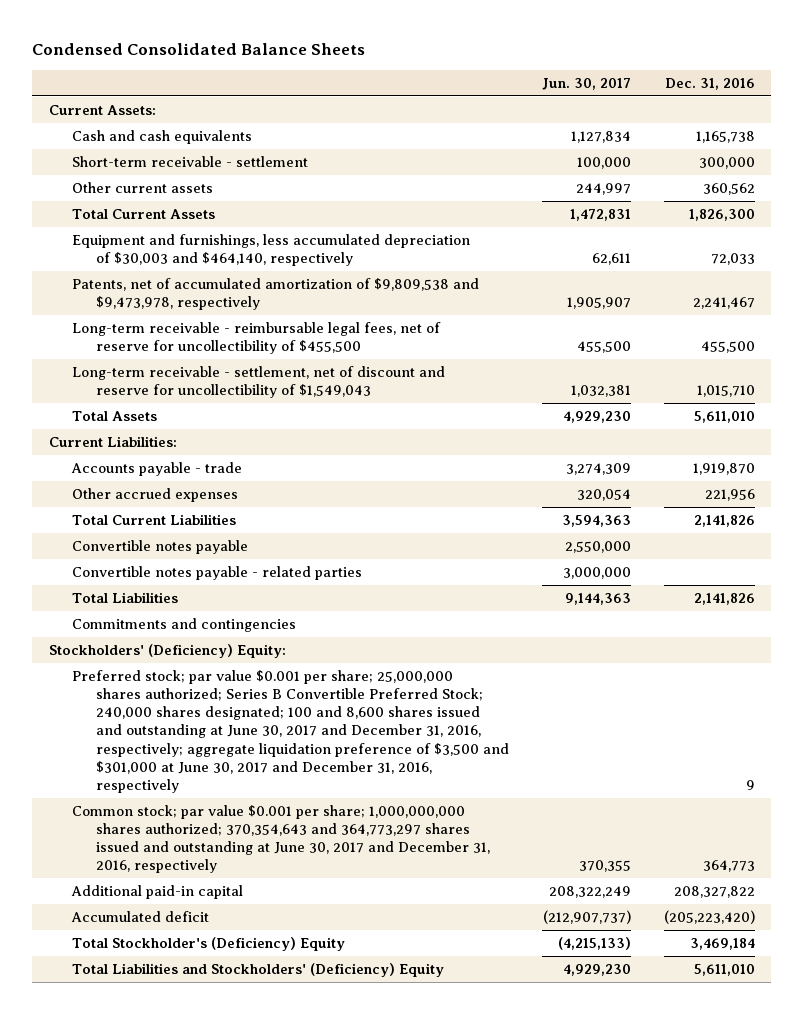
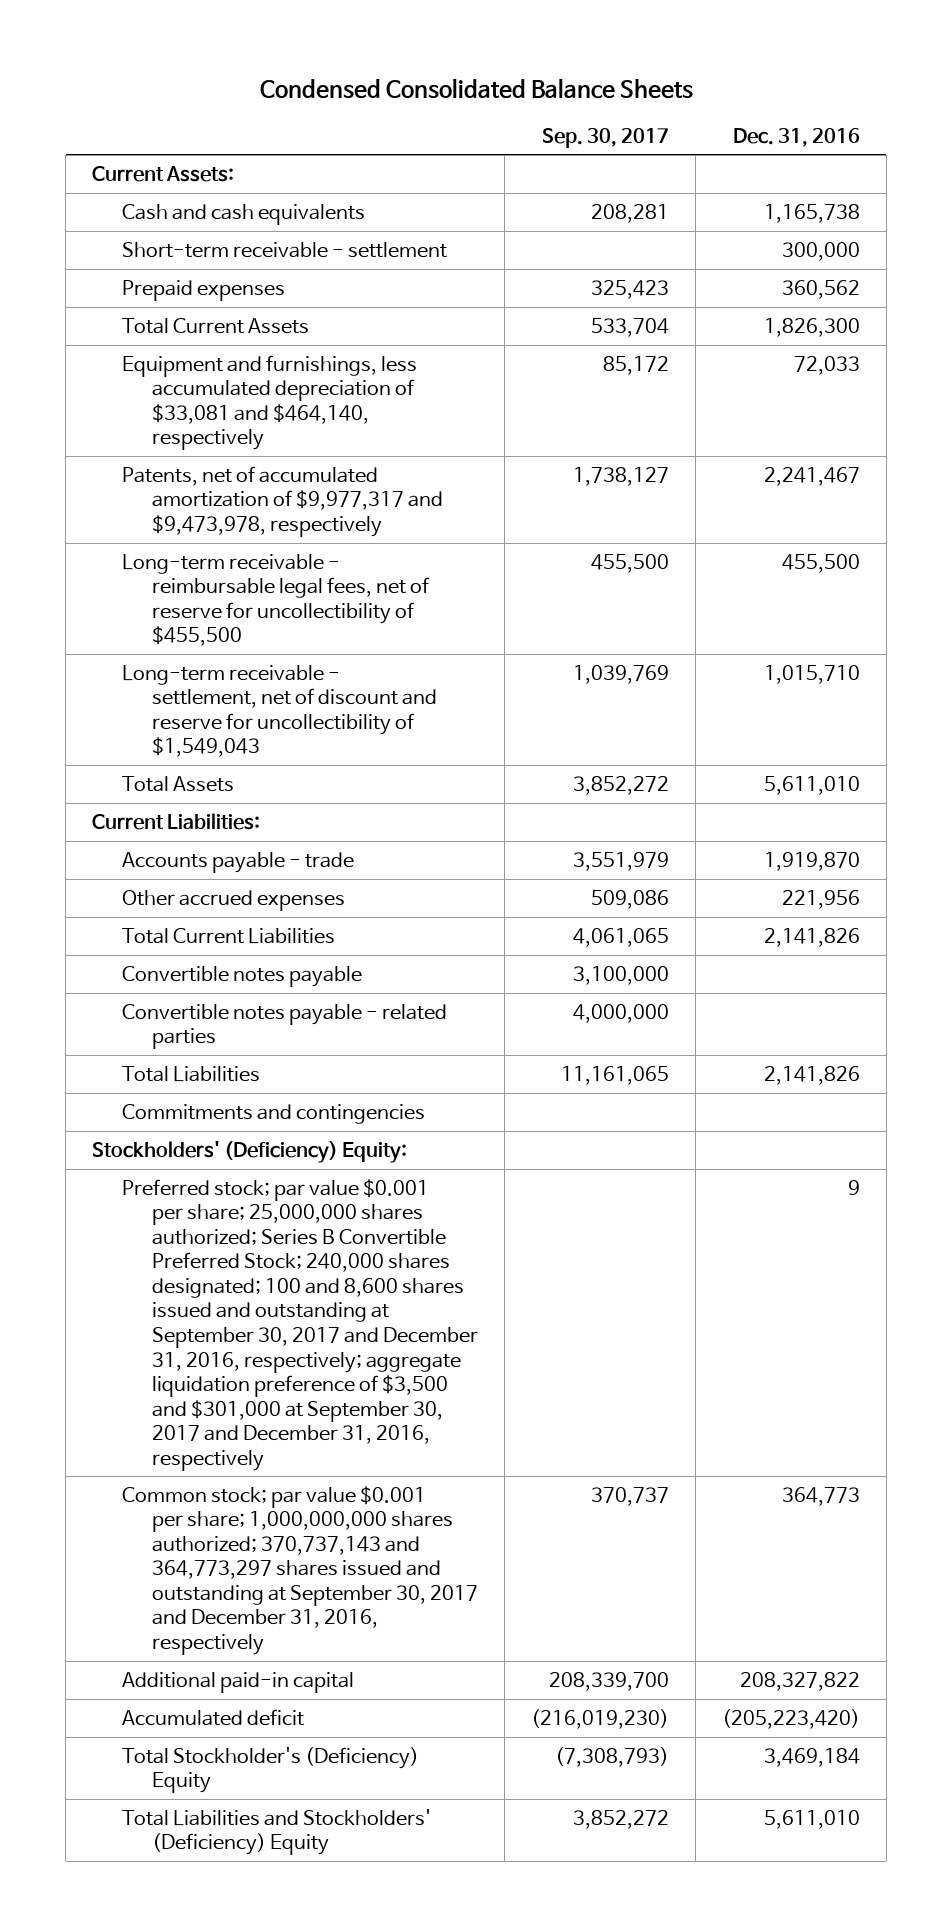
[541,77,631,90] Jun. 30, 2017 -> none
none -> [541,127,669,148] Sep. 30, 2017
[72,181,214,193] Other current assets -> [122,279,286,301] Prepaid expenses
[72,233,471,267] Equipment and furnishings, less accumulated depreciation of $30,003 and $464,140, respectively -> [122,354,418,451] Equipment and furnishings, less accumulated depreciation of $33,081 and $464,140, respectively
[72,277,480,311] Patents, net of accumulated amortization of $9,809,538 and $9,473,978, respectively -> [122,465,443,537] Patents, net of accumulated amortization of $9,977,317 and $9,473,978, respectively
[72,669,509,793] Preferred stock; par value $0.001 per share; 25,000,000 shares authorized; Series B Convertible Preferred Stock; 240,000 shares designated; 100 and 8,600 shares issued and outstanding at June 30, 2017 and December 31, 2016, respectively; aggregate liquidation preference of $3,500 and $301,000 at June 30, 2017 and December 31, 2016, respectively -> [122,1178,478,1471] Preferred stock; par value $0.001 per share; 25,000,000 shares authorized; Series B Convertible Preferred Stock; 240,000 shares designated; 100 and 8,600 shares issued and outstanding at September 30, 2017 and December 31, 2016, respectively; aggregate liquidation preference of $3,500 and $301,000 at September 30, 2017 and December 31, 2016, respectively
[72,804,490,874] Common stock; par value $0.001 per share; 1,000,000,000 shares authorized; 370,354,643 and 364,773,297 shares issued and outstanding at June 30, 2017 and December 31, 2016, respectively -> [122,1485,478,1655] Common stock; par value $0.001 per share; 1,000,000,000 shares authorized; 370,737,143 and 364,773,297 shares issued and outstanding at September 30, 2017 and December 31, 2016, respectively

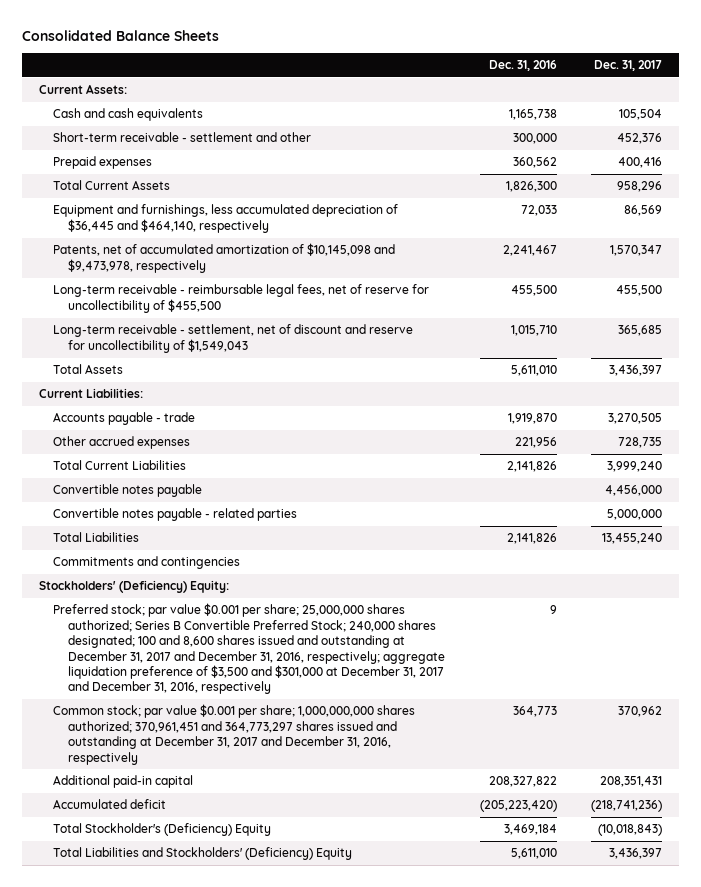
[260,77,694,99] Condensed Consolidated Balance Sheets -> [21,29,219,41] Consolidated Balance Sheets
[541,127,669,148] Sep. 30, 2017 -> none
none -> [593,60,662,72] Dec. 31, 2017
[122,241,448,258] Short-term receivable - settlement -> [53,132,312,143] Short-term receivable - settlement and other
[122,354,418,451] Equipment and furnishings, less accumulated depreciation of $33,081 and $464,140, respectively -> [53,204,399,233] Equipment and furnishings, less accumulated depreciation of $36,445 and $464,140, respectively
[122,465,443,537] Patents, net of accumulated amortization of $9,977,317 and $9,473,978, respectively -> [53,243,396,273] Patents, net of accumulated amortization of $10,145,098 and $9,473,978, respectively
[122,1178,478,1471] Preferred stock; par value $0.001 per share; 25,000,000 shares authorized; Series B Convertible Preferred Stock; 240,000 shares designated; 100 and 8,600 shares issued and outstanding at September 30, 2017 and December 31, 2016, respectively; aggregate liquidation preference of $3,500 and $301,000 at September 30, 2017 and December 31, 2016, respectively -> [53,603,446,695] Preferred stock; par value $0.001 per share; 25,000,000 shares authorized; Series B Convertible Preferred Stock; 240,000 shares designated; 100 and 8,600 shares issued and outstanding at December 31, 2017 and December 31, 2016, respectively; aggregate liquidation preference of $3,500 and $301,000 at December 31, 2017 and December 31, 2016, respectively
[122,1485,478,1655] Common stock; par value $0.001 per share; 1,000,000,000 shares authorized; 370,737,143 and 364,773,297 shares issued and outstanding at September 30, 2017 and December 31, 2016, respectively -> [53,704,416,765] Common stock; par value $0.001 per share; 1,000,000,000 shares authorized; 370,961,451 and 364,773,297 shares issued and outstanding at December 31, 2017 and December 31, 2016, respectively

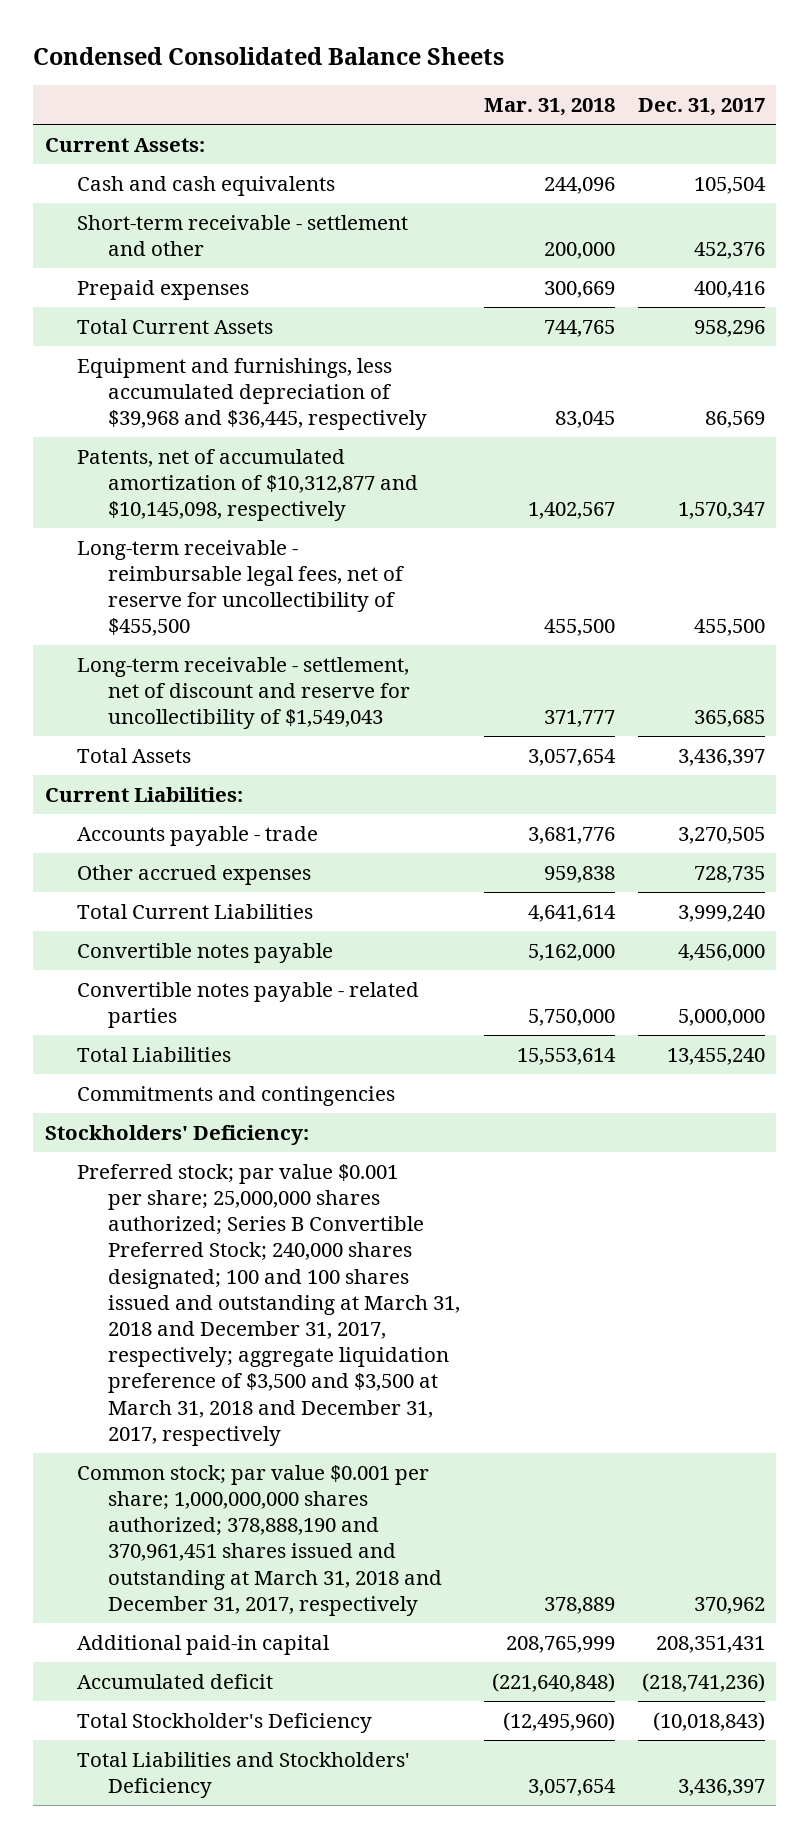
[21,29,219,41] Consolidated Balance Sheets -> [33,46,505,65] Condensed Consolidated Balance Sheets
[488,60,557,72] Dec. 31, 2016 -> none
none -> [483,98,615,117] Mar. 31, 2018
[53,204,399,233] Equipment and furnishings, less accumulated depreciation of $36,445 and $464,140, respectively -> [76,357,428,431] Equipment and furnishings, less accumulated depreciation of $39,968 and $36,445, respectively
[53,243,396,273] Patents, net of accumulated amortization of $10,145,098 and $9,473,978, respectively -> [76,448,419,522] Patents, net of accumulated amortization of $10,312,877 and $10,145,098, respectively
[38,580,229,594] Stockholders' (Deficiency) Equity: -> [44,1124,309,1145] Stockholders' Deficiency:
[53,603,446,695] Preferred stock; par value $0.001 per share; 25,000,000 shares authorized; Series B Convertible Preferred Stock; 240,000 shares designated; 100 and 8,600 shares issued and outstanding at December 31, 2017 and December 31, 2016, respectively; aggregate liquidation preference of $3,500 and $301,000 at December 31, 2017 and December 31, 2016, respectively -> [76,1163,461,1446] Preferred stock; par value $0.001 per share; 25,000,000 shares authorized; Series B Convertible Preferred Stock; 240,000 shares designated; 100 and 100 shares issued and outstanding at March 31, 2018 and December 31, 2017, respectively; aggregate liquidation preference of $3,500 and $3,500 at March 31, 2018 and December 31, 2017, respectively
[53,704,416,765] Common stock; par value $0.001 per share; 1,000,000,000 shares authorized; 370,961,451 and 364,773,297 shares issued and outstanding at December 31, 2017 and December 31, 2016, respectively -> [76,1464,443,1616] Common stock; par value $0.001 per share; 1,000,000,000 shares authorized; 378,888,190 and 370,961,451 shares issued and outstanding at March 31, 2018 and December 31, 2017, respectively
[53,823,272,837] Total Stockholder's (Deficiency) Equity -> [76,1712,372,1733] Total Stockholder's Deficiency
[53,847,353,861] Total Liabilities and Stockholders' (Deficiency) Equity -> [76,1751,410,1798] Total Liabilities and Stockholders' Deficiency

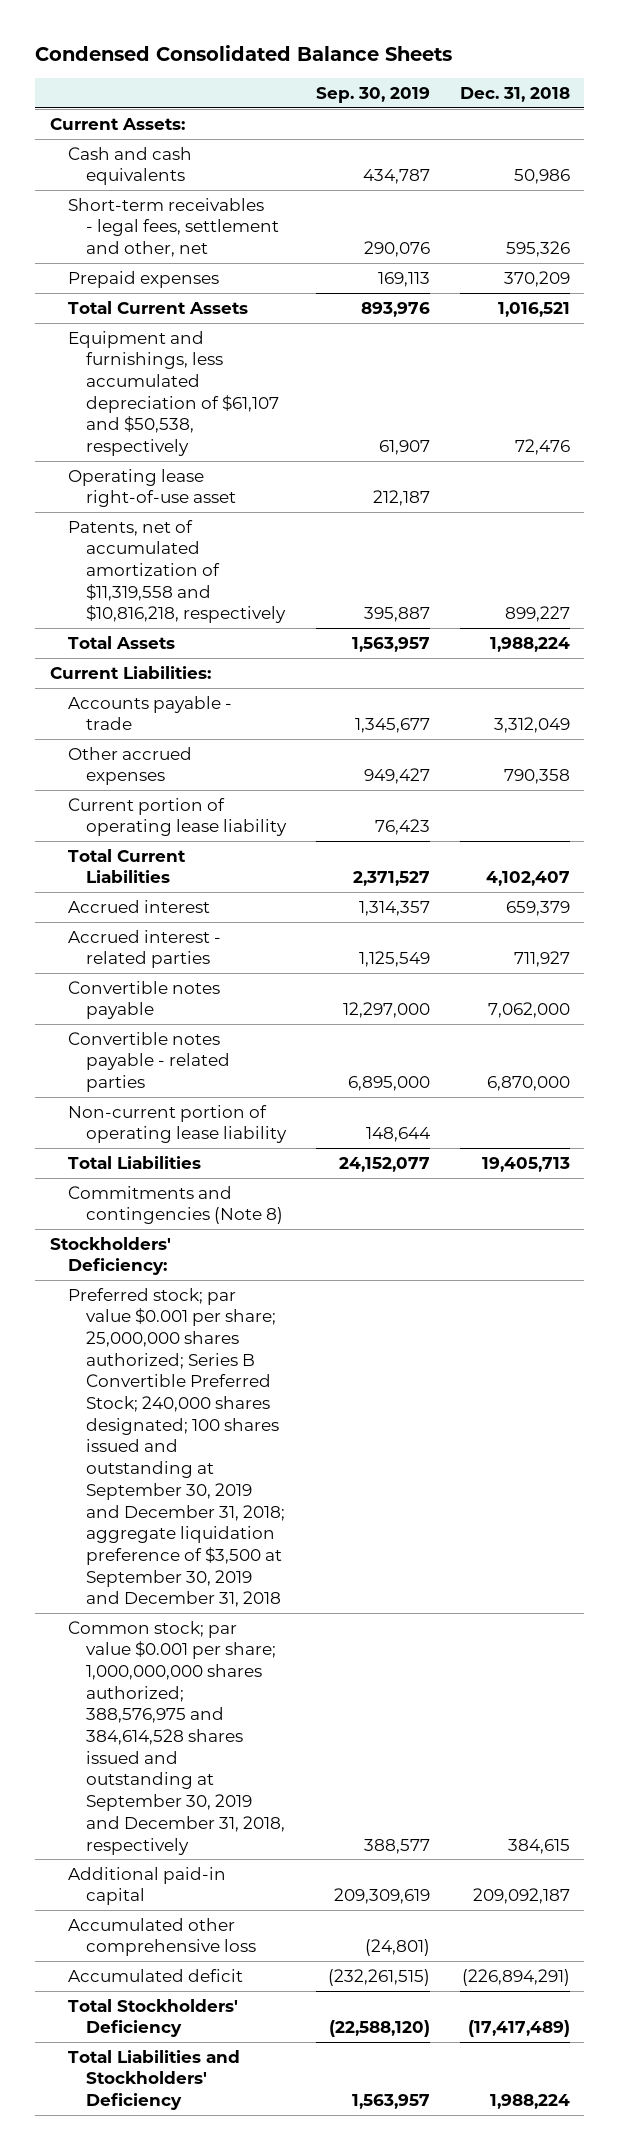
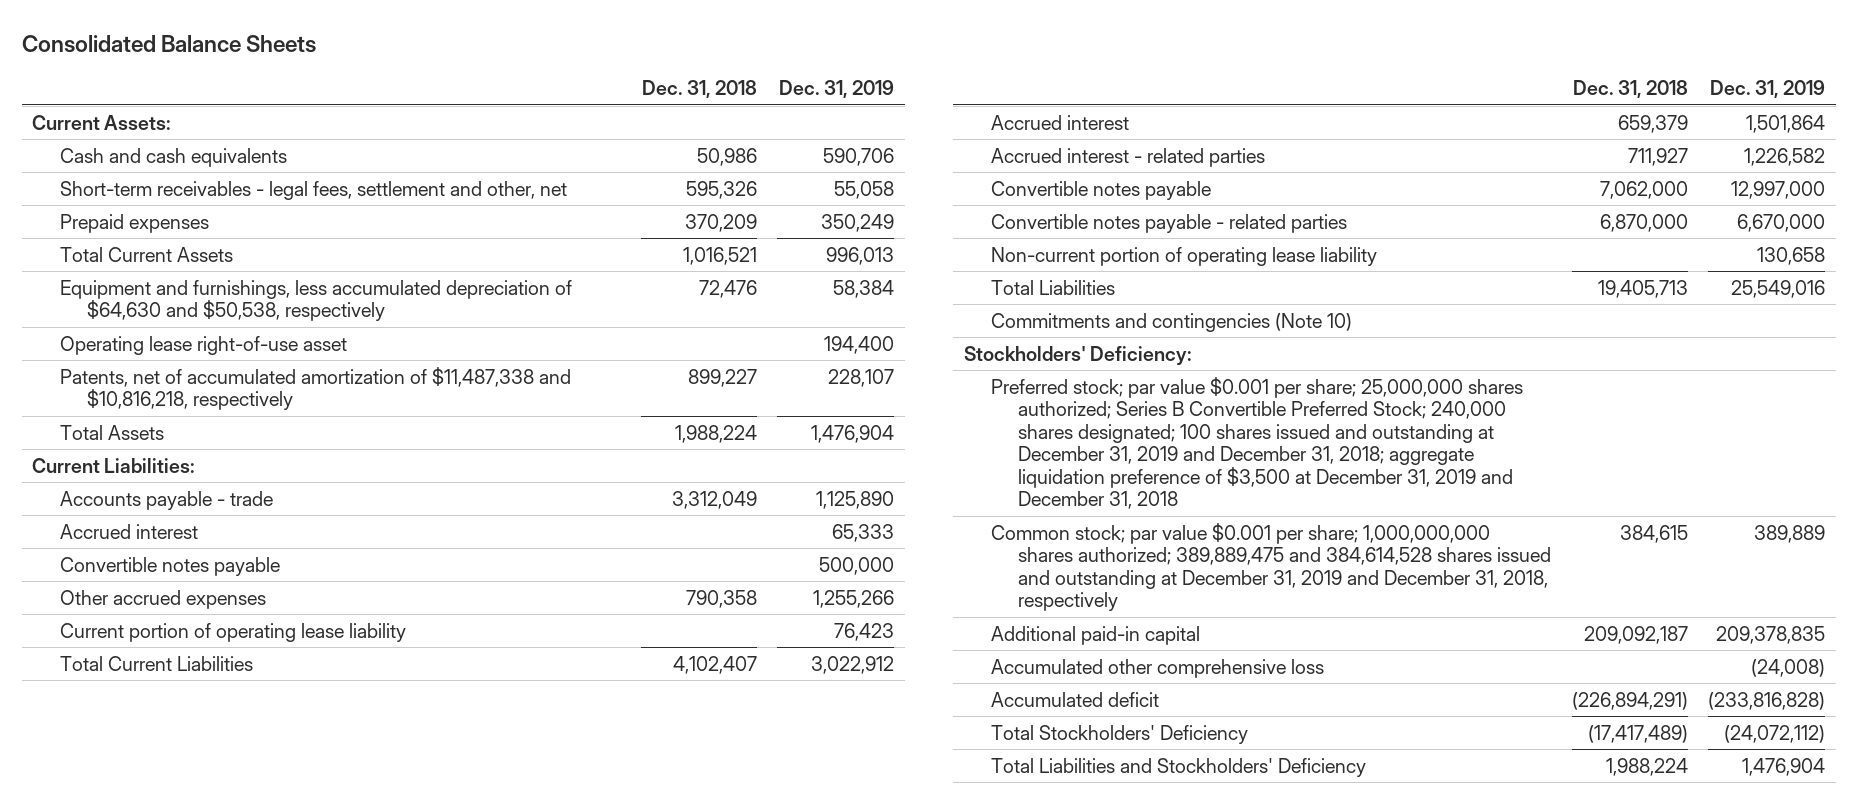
[35,45,453,62] Condensed Consolidated Balance Sheets -> [22,35,317,54] Consolidated Balance Sheets
[315,86,430,103] Sep. 30, 2019 -> none
none -> [779,80,895,99] Dec. 31, 2019
[68,330,279,457] Equipment and furnishings, less accumulated depreciation of $61,107 and $50,538, respectively -> [59,279,572,322] Equipment and furnishings, less accumulated depreciation of $64,630 and $50,538, respectively
[68,519,286,624] Patents, net of accumulated amortization of $11,319,558 and $10,816,218, respectively -> [59,366,571,411] Patents, net of accumulated amortization of $11,487,338 and $10,816,218, respectively
none -> [59,523,198,539] Accrued interest
none -> [59,556,280,576] Convertible notes payable
[68,1185,283,1225] Commitments and contingencies (Note 8) -> [990,312,1352,332] Commitments and contingencies (Note 10)
[68,1287,285,1608] Preferred stock; par value $0.001 per share; 25,000,000 shares authorized; Series B Convertible Preferred Stock; 240,000 shares designated; 100 shares issued and outstanding at September 30, 2019 and December 31, 2018; aggregate liquidation preference of $3,500 at September 30, 2019 and December 31, 2018 -> [990,376,1523,510] Preferred stock; par value $0.001 per share; 25,000,000 shares authorized; Series B Convertible Preferred Stock; 240,000 shares designated; 100 shares issued and outstanding at December 31, 2019 and December 31, 2018; aggregate liquidation preference of $3,500 at December 31, 2019 and December 31, 2018
[68,1620,285,1855] Common stock; par value $0.001 per share; 1,000,000,000 shares authorized; 388,576,975 and 384,614,528 shares issued and outstanding at September 30, 2019 and December 31, 2018, respectively -> [990,522,1552,612] Common stock; par value $0.001 per share; 1,000,000,000 shares authorized; 389,889,475 and 384,614,528 shares issued and outstanding at December 31, 2019 and December 31, 2018, respectively

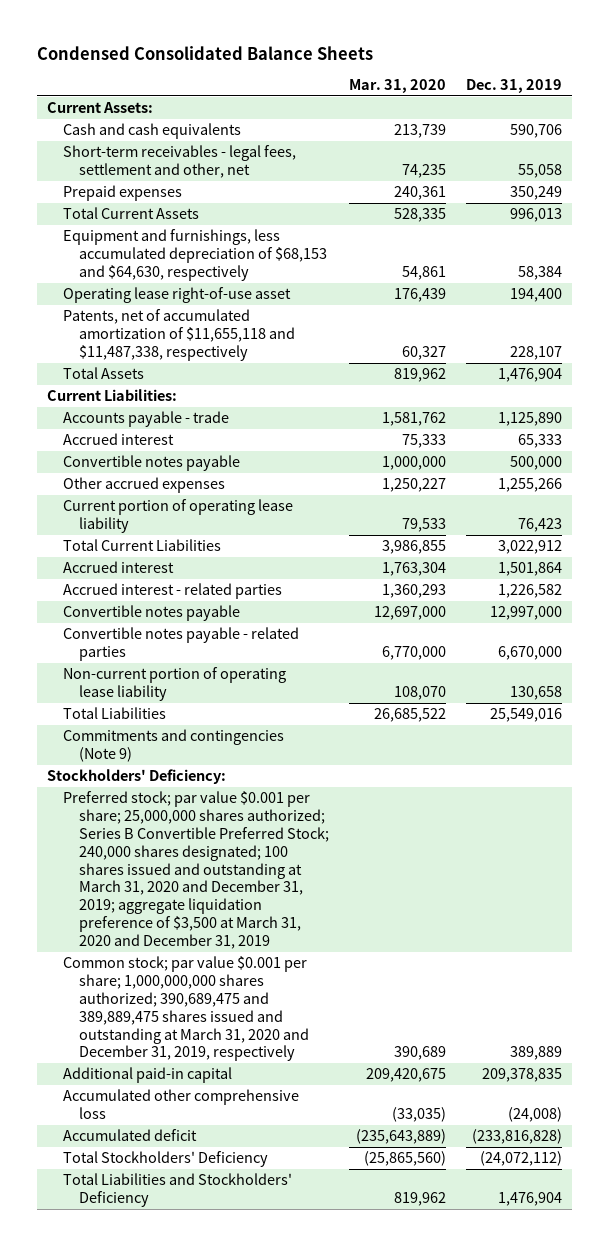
[22,35,317,54] Consolidated Balance Sheets -> [37,45,374,60] Condensed Consolidated Balance Sheets
[641,80,757,99] Dec. 31, 2018 -> none
none -> [348,79,446,94] Mar. 31, 2020
[59,279,572,322] Equipment and furnishings, less accumulated depreciation of $64,630 and $50,538, respectively -> [63,229,327,281] Equipment and furnishings, less accumulated depreciation of $68,153 and $64,630, respectively
[59,366,571,411] Patents, net of accumulated amortization of $11,487,338 and $10,816,218, respectively -> [63,309,295,361] Patents, net of accumulated amortization of $11,655,118 and $11,487,338, respectively
[990,312,1352,332] Commitments and contingencies (Note 10) -> [63,729,285,762] Commitments and contingencies (Note 9)
[990,376,1523,510] Preferred stock; par value $0.001 per share; 25,000,000 shares authorized; Series B Convertible Preferred Stock; 240,000 shares designated; 100 shares issued and outstanding at December 31, 2019 and December 31, 2018; aggregate liquidation preference of $3,500 at December 31, 2019 and December 31, 2018 -> [63,791,329,949] Preferred stock; par value $0.001 per share; 25,000,000 shares authorized; Series B Convertible Preferred Stock; 240,000 shares designated; 100 shares issued and outstanding at March 31, 2020 and December 31, 2019; aggregate liquidation preference of $3,500 at March 31, 2020 and December 31, 2019
[990,522,1552,612] Common stock; par value $0.001 per share; 1,000,000,000 shares authorized; 389,889,475 and 384,614,528 shares issued and outstanding at December 31, 2019 and December 31, 2018, respectively -> [63,956,309,1062] Common stock; par value $0.001 per share; 1,000,000,000 shares authorized; 390,689,475 and 389,889,475 shares issued and outstanding at March 31, 2020 and December 31, 2019, respectively

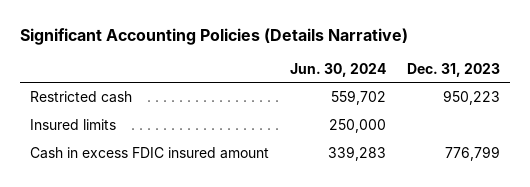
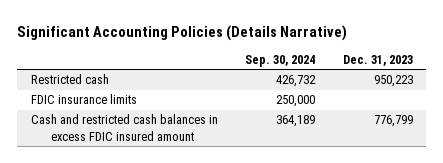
[289,62,386,77] Jun. 30, 2024 -> none
none -> [245,54,316,67] Sep. 30, 2024
[29,118,116,130] Insured limits -> [30,94,137,105] FDIC insurance limits
[29,146,269,159] Cash in excess FDIC insured amount -> [30,114,218,141] Cash and restricted cash balances in excess FDIC insured amount

